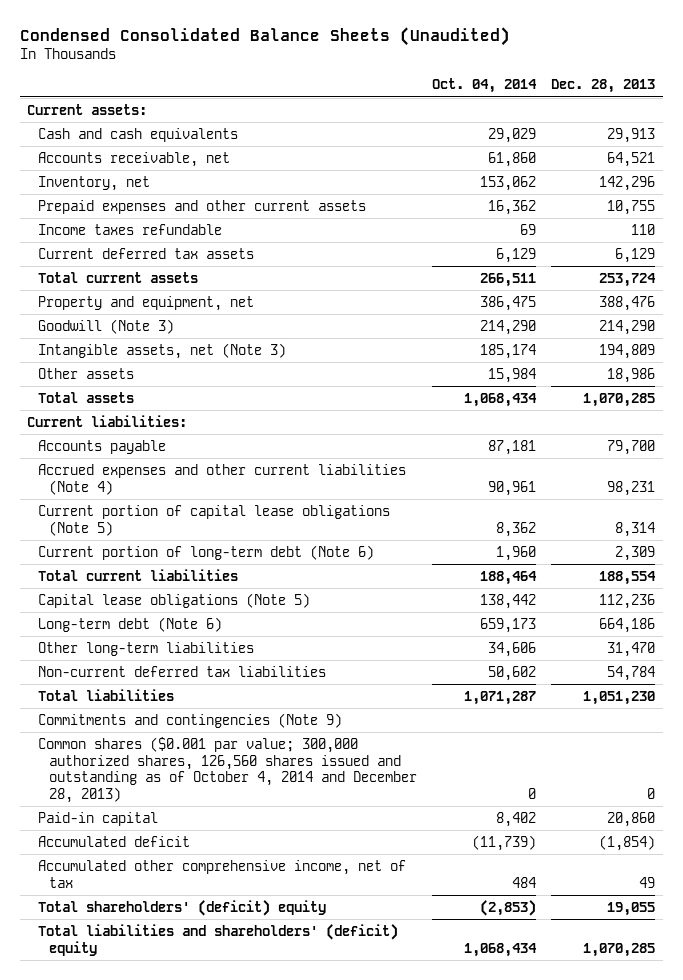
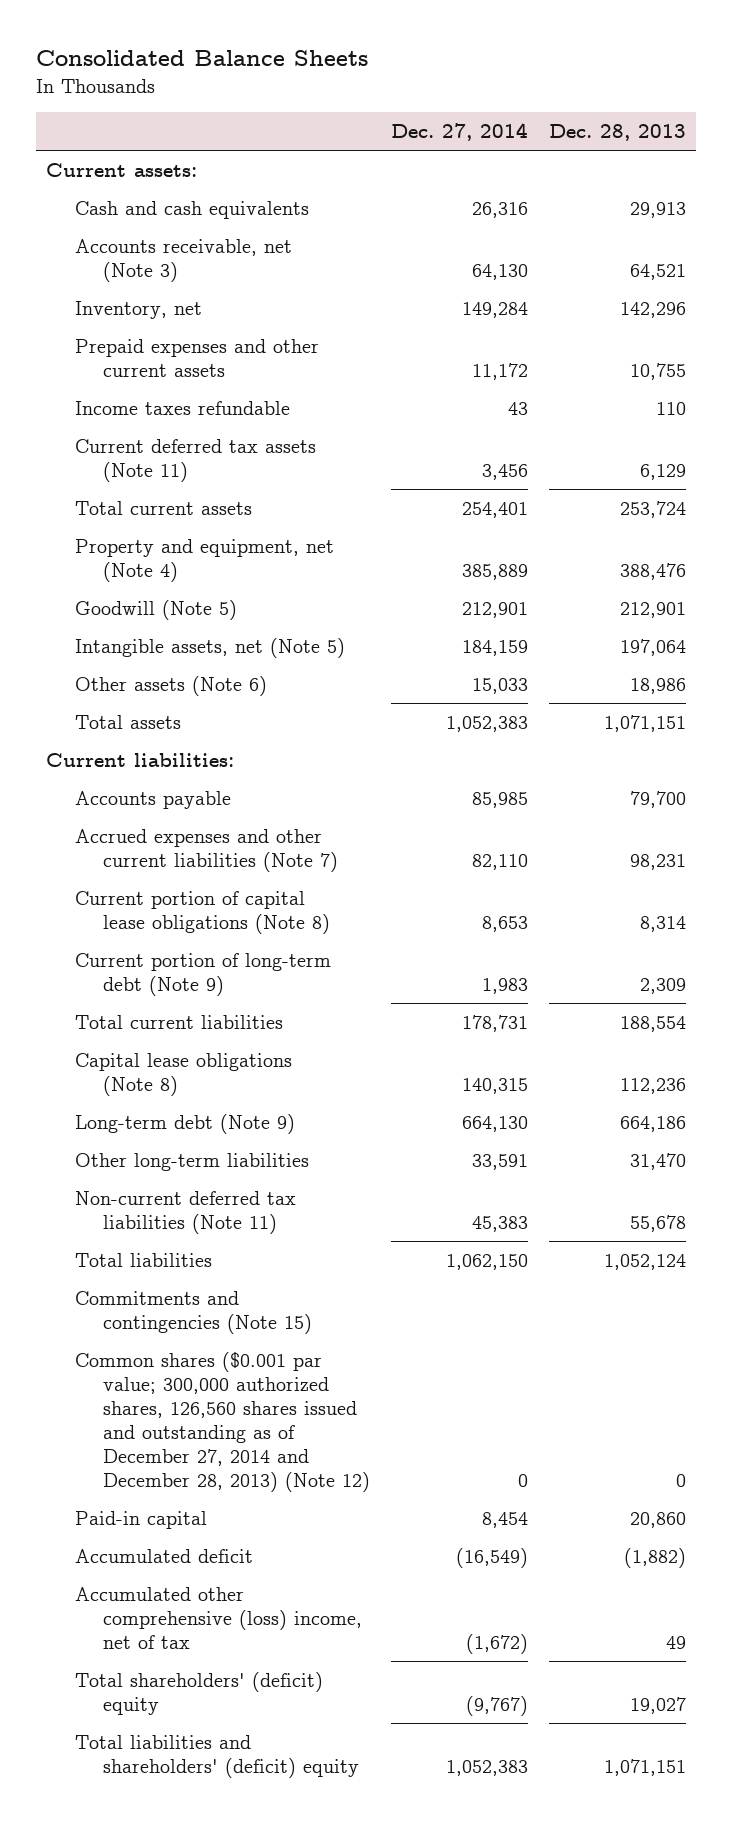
[19,26,510,46] Condensed Consolidated Balance Sheets (Unaudited) -> [35,50,368,67] Consolidated Balance Sheets
[431,78,537,94] Oct. 04, 2014 -> none
none -> [390,123,528,142] Dec. 27, 2014
[37,151,230,167] Accounts receivable, net -> [74,238,292,282] Accounts receivable, net (Note 3)
[37,247,254,259] Current deferred tax assets -> [74,438,316,482] Current deferred tax assets (Note 11)
[37,295,254,311] Property and equipment, net -> [74,538,334,582] Property and equipment, net (Note 4)
[37,318,174,334] Goodwill (Note 3) -> [74,599,237,620] Goodwill (Note 5)
[599,319,656,335] 214,290 -> [619,601,686,618] 212,901
[37,342,286,359] Intangible assets, net (Note 3) -> [74,637,345,658] Intangible assets, net (Note 5)
[599,343,656,359] 194,809 -> [619,638,686,656] 197,064
[37,367,134,379] Other assets -> [74,675,267,696] Other assets (Note 6)
[583,392,656,407] 1,070,285 -> [603,714,686,732] 1,071,151
[37,463,406,495] Accrued expenses and other current liabilities (Note 4) -> [74,828,338,872] Accrued expenses and other current liabilities (Note 7)
[37,504,390,536] Current portion of capital lease obligations (Note 5) -> [74,890,330,934] Current portion of capital lease obligations (Note 8)
[37,544,374,560] Current portion of long-term debt (Note 6) -> [74,952,331,996] Current portion of long-term debt (Note 9)
[37,592,310,608] Capital lease obligations (Note 5) -> [74,1052,292,1096] Capital lease obligations (Note 8)
[37,616,222,632] Long-term debt (Note 6) -> [74,1113,295,1134] Long-term debt (Note 9)
[37,665,326,677] Non-current deferred tax liabilities -> [74,1190,296,1234] Non-current deferred tax liabilities (Note 11)
[607,665,656,681] 54,784 -> [629,1214,686,1232] 55,678
[583,690,656,705] 1,051,230 -> [603,1253,686,1270] 1,052,124
[37,712,342,728] Commitments and contingencies (Note 9) -> [74,1290,312,1334] Commitments and contingencies (Note 15)
[37,736,417,804] Common shares ($0.001 par value; 300,000 authorized shares, 126,560 shares issued and outstanding as of October 4, 2014 and December 28, 2013) -> [74,1351,370,1493] Common shares ($0.001 par value; 300,000 authorized shares, 126,560 shares issued and outstanding as of December 27, 2014 and December 28, 2013) (Note 12)
[599,834,656,851] (1,854) -> [623,1547,686,1568] (1,882)
[37,859,406,888] Accumulated other comprehensive income, net of tax -> [74,1586,362,1649] Accumulated other comprehensive (loss) income, net of tax
[607,901,656,916] 19,055 -> [629,1696,686,1714] 19,027
[583,942,656,957] 1,070,285 -> [603,1758,686,1776] 1,071,151

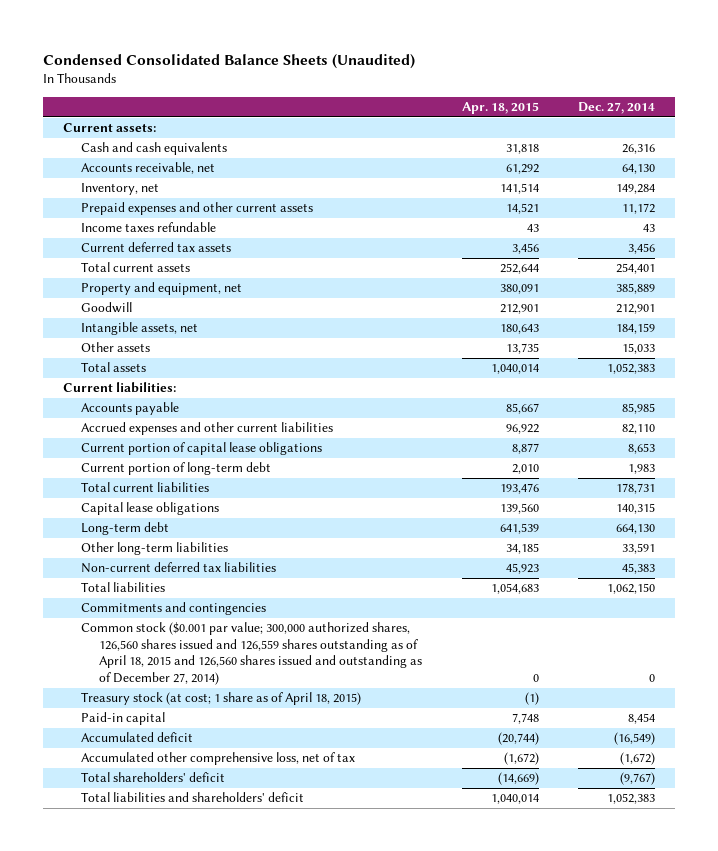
[35,50,368,67] Consolidated Balance Sheets -> [43,53,416,69] Condensed Consolidated Balance Sheets (Unaudited)
[548,124,686,142] Dec. 28, 2013 -> none
none -> [461,102,539,115] Apr. 18, 2015
[74,238,292,282] Accounts receivable, net (Note 3) -> [81,162,216,175] Accounts receivable, net
[74,438,316,482] Current deferred tax assets (Note 11) -> [81,242,232,253] Current deferred tax assets
[74,538,334,582] Property and equipment, net (Note 4) -> [81,282,243,296] Property and equipment, net
[74,599,237,620] Goodwill (Note 5) -> [81,302,133,314] Goodwill
[74,637,345,658] Intangible assets, net (Note 5) -> [81,322,199,336] Intangible assets, net
[74,675,267,696] Other assets (Note 6) -> [81,342,151,353] Other assets
[74,828,338,872] Accrued expenses and other current liabilities (Note 7) -> [81,422,334,436] Accrued expenses and other current liabilities
[74,890,330,934] Current portion of capital lease obligations (Note 8) -> [81,442,323,456] Current portion of capital lease obligations
[74,952,331,996] Current portion of long-term debt (Note 9) -> [81,462,272,476] Current portion of long-term debt
[74,1052,292,1096] Capital lease obligations (Note 8) -> [81,502,220,516] Capital lease obligations
[74,1113,295,1134] Long-term debt (Note 9) -> [81,522,170,536] Long-term debt
[74,1190,296,1234] Non-current deferred tax liabilities (Note 11) -> [81,562,277,574] Non-current deferred tax liabilities
[74,1290,312,1334] Commitments and contingencies (Note 15) -> [81,602,267,616] Commitments and contingencies
[74,1351,370,1493] Common shares ($0.001 par value; 300,000 authorized shares, 126,560 shares issued and outstanding as of December 27, 2014 and December 28, 2013) (Note 12) -> [81,622,422,685] Common stock ($0.001 par value; 300,000 authorized shares, 126,560 shares issued and 126,559 shares outstanding as of April 18, 2015 and 126,560 shares issued and outstanding as of December 27, 2014)
none -> [81,692,362,706] Treasury stock (at cost; 1 share as of April 18, 2015)
[74,1586,362,1649] Accumulated other comprehensive (loss) income, net of tax -> [81,752,356,766] Accumulated other comprehensive loss, net of tax
[74,1671,323,1715] Total shareholders' (deficit) equity -> [81,772,226,783] Total shareholders' deficit
[74,1734,359,1778] Total liabilities and shareholders' (deficit) equity -> [81,792,305,803] Total liabilities and shareholders' deficit

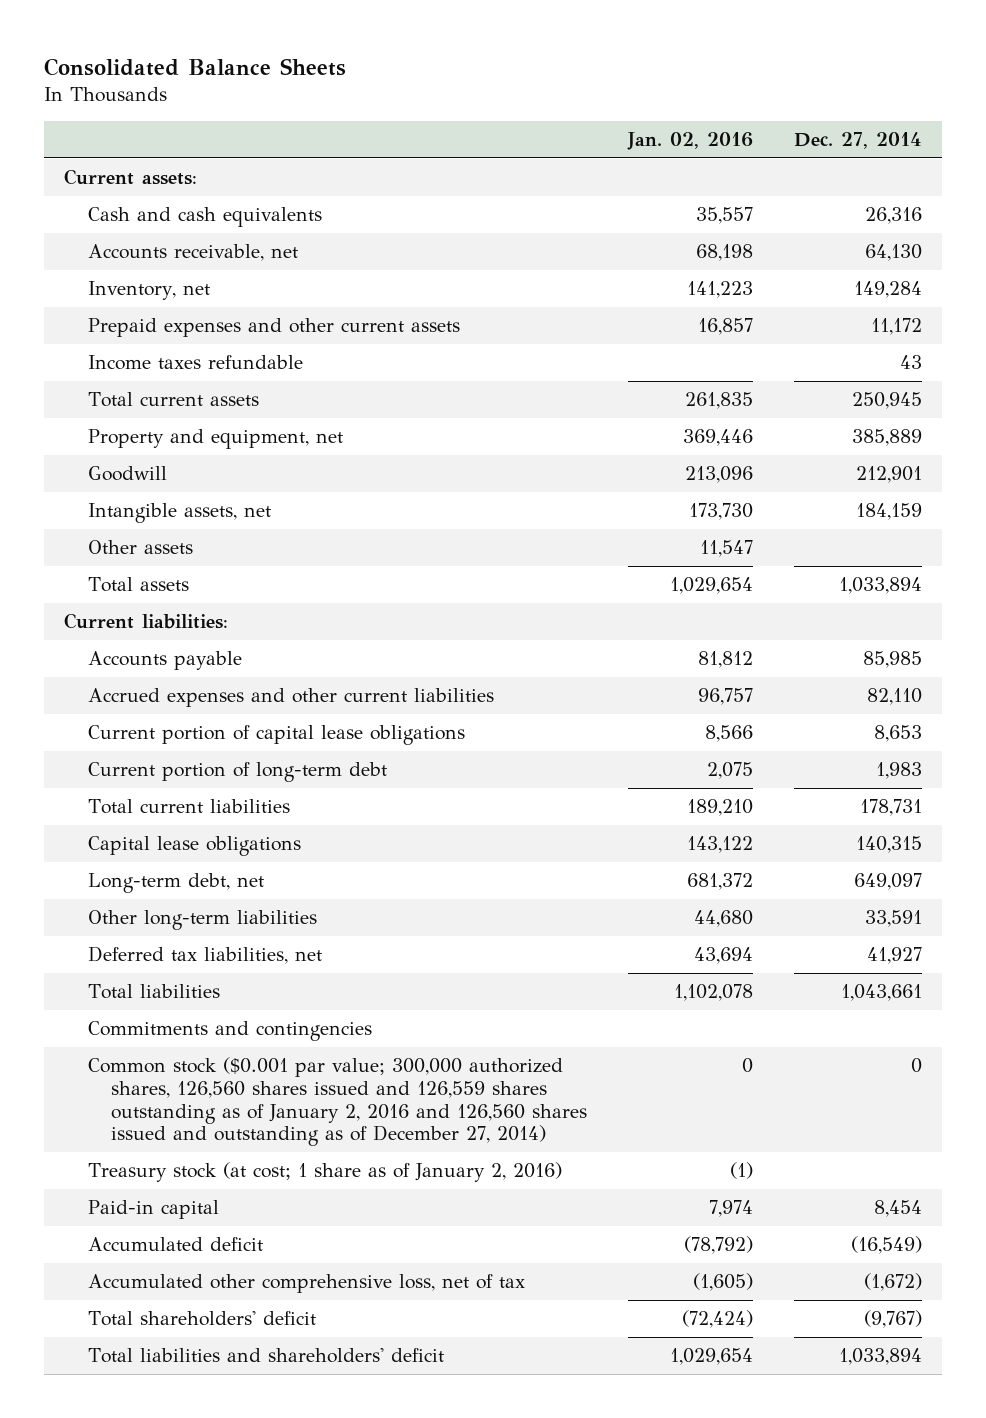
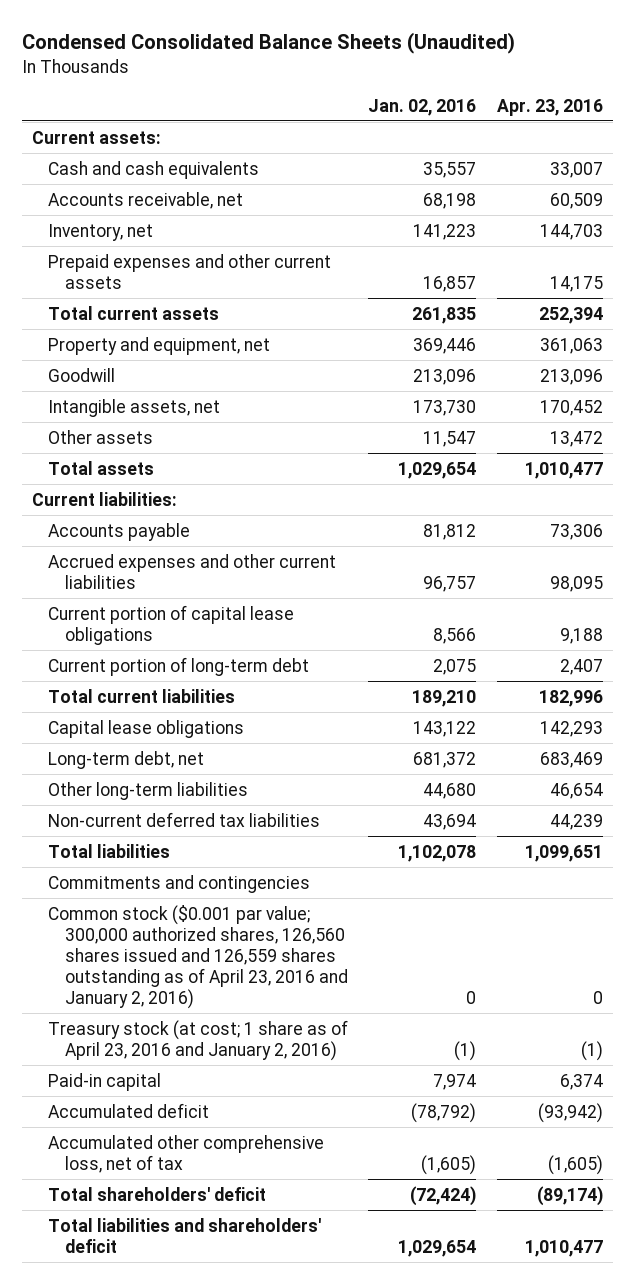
[44,57,347,76] Consolidated Balance Sheets -> [21,31,515,54] Condensed Consolidated Balance Sheets (Unaudited)
[793,132,922,150] Dec. 27, 2014 -> none
none -> [496,98,603,116] Apr. 23, 2016
[87,355,303,371] Income taxes refundable -> none
[87,946,322,965] Deferred tax liabilities, net -> [48,811,321,827] Non-current deferred tax liabilities
[87,1057,588,1147] Common stock ($0.001 par value; 300,000 authorized shares, 126,560 shares issued and 126,559 shares outstanding as of January 2, 2016 and 126,560 shares issued and outstanding as of December 27, 2014) -> [48,904,348,1010] Common stock ($0.001 par value; 300,000 authorized shares, 126,560 shares issued and 126,559 shares outstanding as of April 23, 2016 and January 2, 2016)
[87,1162,562,1183] Treasury stock (at cost; 1 share as of January 2, 2016) -> [48,1019,349,1061] Treasury stock (at cost; 1 share as of April 23, 2016 and January 2, 2016)

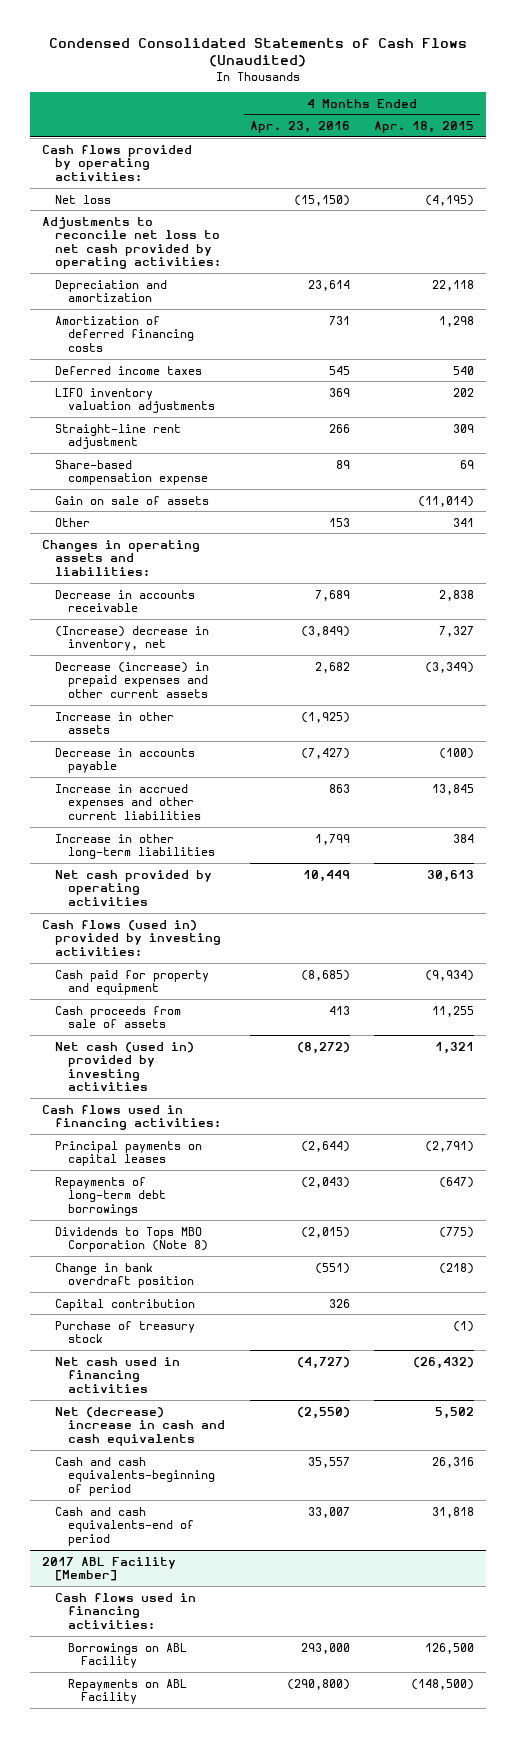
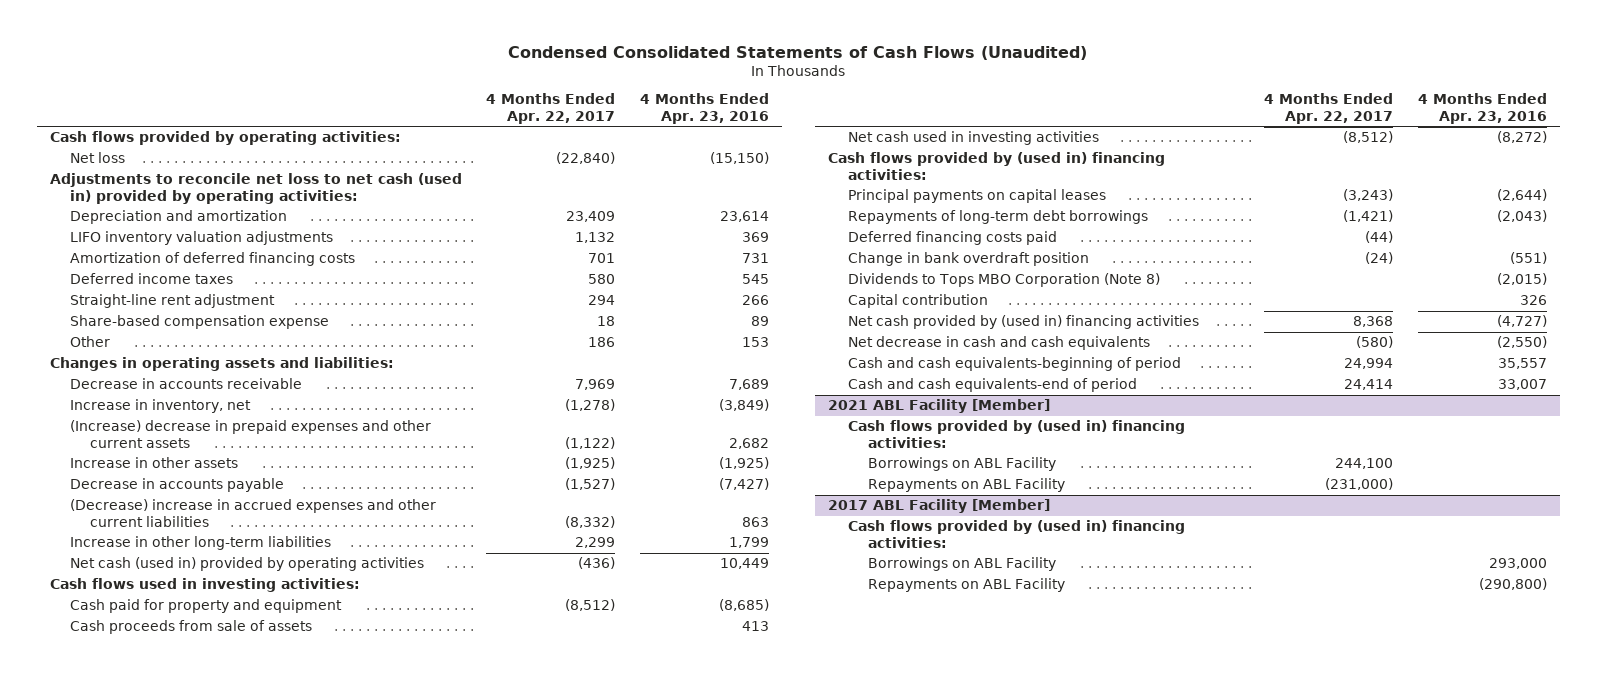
[374,121,475,134] Apr. 18, 2015 -> none
none -> [486,93,616,124] 4 Months Ended Apr. 22, 2017
[42,216,222,270] Adjustments to reconcile net loss to net cash provided by operating activities: -> [49,173,462,204] Adjustments to reconcile net loss to net cash (used in) provided by operating activities:
[55,387,216,414] LIFO inventory valuation adjustments -> [69,231,333,246] LIFO inventory valuation adjustments
[55,495,210,505] Gain on sale of assets -> none
[55,625,210,652] (Increase) decrease in inventory, net -> [69,399,251,414] Increase in inventory, net
[55,661,210,698] Decrease (increase) in prepaid expenses and other current assets -> [69,420,431,448] (Increase) decrease in prepaid expenses and other current assets
[55,783,202,820] Increase in accrued expenses and other current liabilities -> [69,499,436,527] (Decrease) increase in accrued expenses and other current liabilities
[55,869,213,906] Net cash provided by operating activities -> [69,557,424,572] Net cash (used in) provided by operating activities
[42,919,222,956] Cash flows (used in) provided by investing activities: -> [49,578,360,593] Cash flows used in investing activities:
[55,1041,195,1092] Net cash (used in) provided by investing activities -> [847,131,1099,146] Net cash used in investing activities
[42,1104,222,1131] Cash flows used in financing activities: -> [827,152,1165,180] Cash flows provided by (used in) financing activities:
none -> [847,231,1057,246] Deferred financing costs paid
[55,1226,209,1253] Dividends to Tops MBO Corporation (Note 8) -> [847,273,1160,288] Dividends to Tops MBO Corporation (Note 8)
[55,1320,196,1344] Purchase of treasury stock -> none
[55,1356,181,1393] Net cash used in financing activities -> [847,315,1199,330] Net cash provided by (used in) financing activities
[55,1406,226,1446] Net (decrease) increase in cash and cash equivalents -> [847,336,1150,351] Net decrease in cash and cash equivalents
none -> [827,399,1050,414] 2021 ABL Facility [Member]
none -> [847,420,1185,448] Cash flows provided by (used in) financing activities:
none -> [868,457,1057,472] Borrowings on ABL Facility
none -> [868,478,1066,493] Repayments on ABL Facility
[55,1592,197,1629] Cash flows used in financing activities: -> [847,520,1185,548] Cash flows provided by (used in) financing activities:

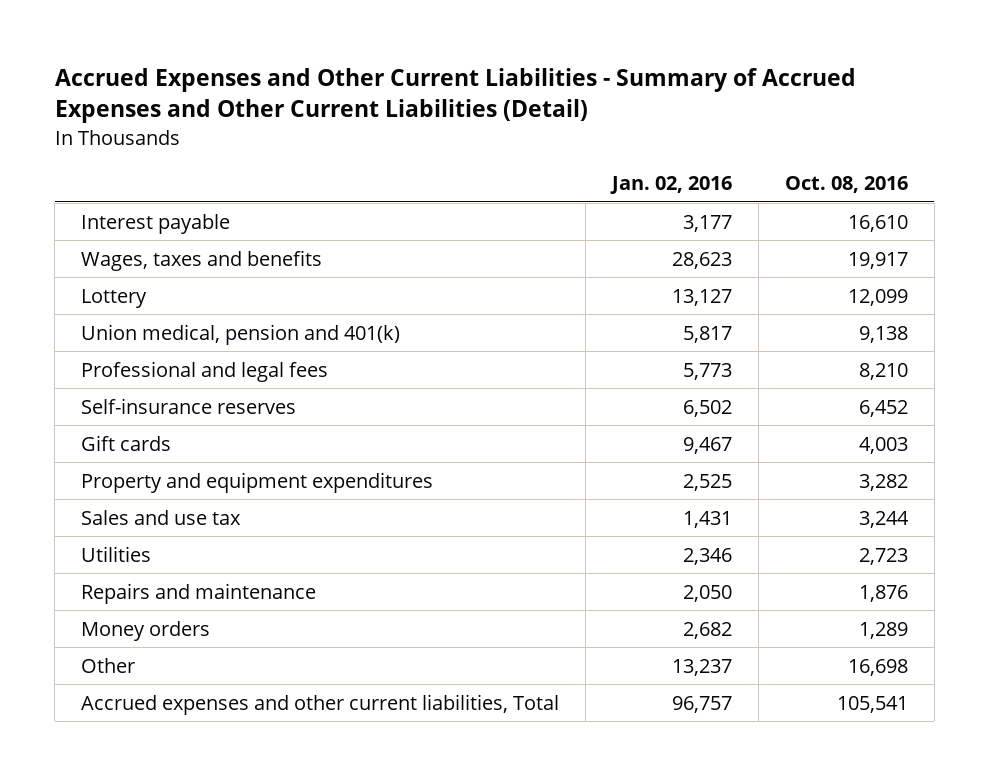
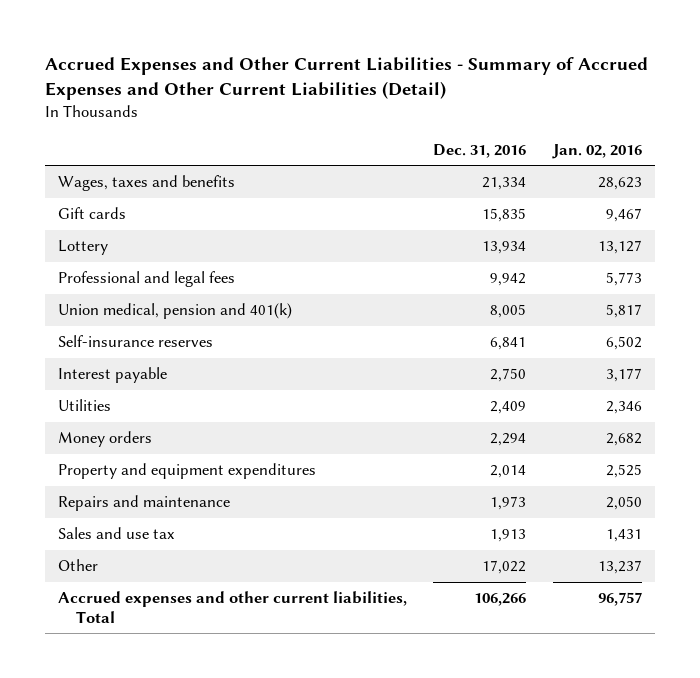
[784,176,908,194] Oct. 08, 2016 -> none
none -> [433,143,527,158] Dec. 31, 2016
[81,434,172,451] Gift cards -> [58,207,127,220] Gift cards
[81,323,401,345] Union medical, pension and 401(k) -> [58,303,293,320] Union medical, pension and 401(k)
[81,213,231,234] Interest payable -> [58,367,168,384] Interest payable
[81,471,434,493] Property and equipment expenditures -> [58,463,317,480] Property and equipment expenditures
[81,582,317,604] Repairs and maintenance -> [58,495,231,512] Repairs and maintenance
[81,509,242,525] Sales and use tax -> [58,527,176,540] Sales and use tax

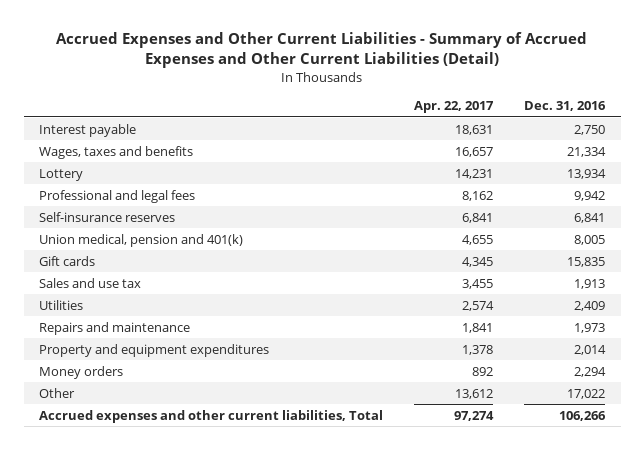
[551,143,642,159] Jan. 02, 2016 -> none
none -> [414,101,495,114] Apr. 22, 2017
[58,367,168,384] Interest payable -> [39,123,137,137] Interest payable
[58,303,293,320] Union medical, pension and 401(k) -> [39,233,244,247] Union medical, pension and 401(k)
[58,207,127,220] Gift cards -> [39,255,96,266] Gift cards
[58,527,176,540] Sales and use tax -> [39,277,142,288] Sales and use tax
[58,463,317,480] Property and equipment expenditures -> [39,343,270,357] Property and equipment expenditures
[58,431,153,448] Money orders -> [39,365,124,379] Money orders

